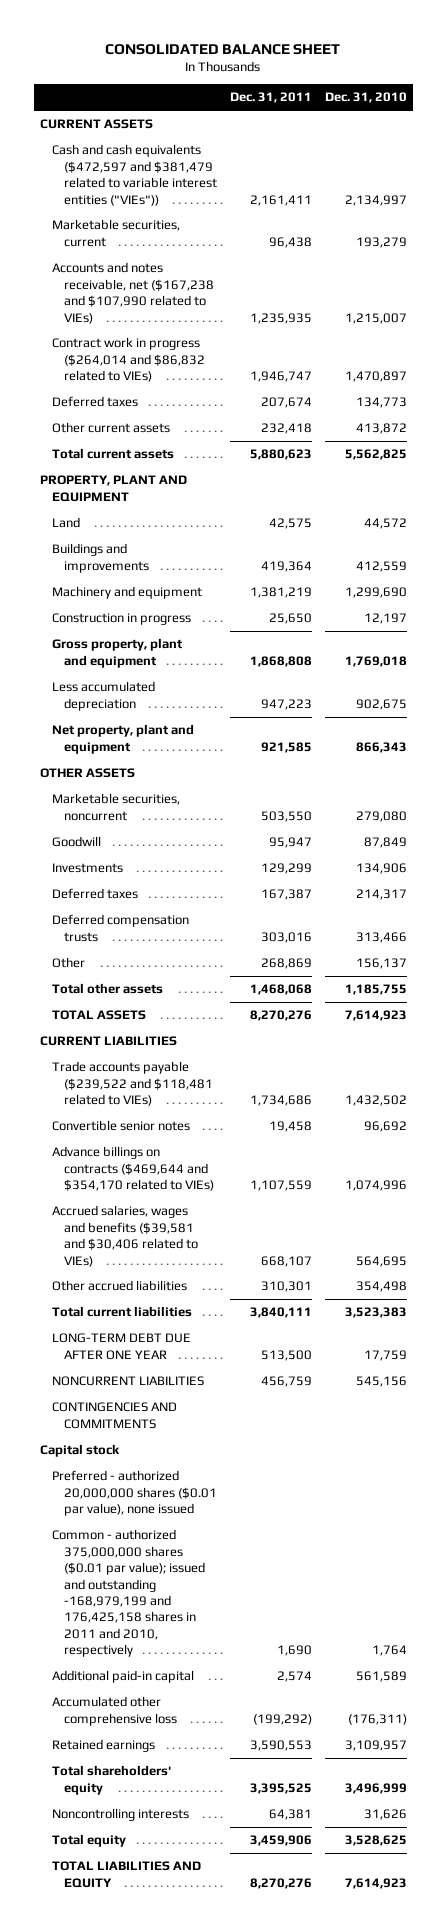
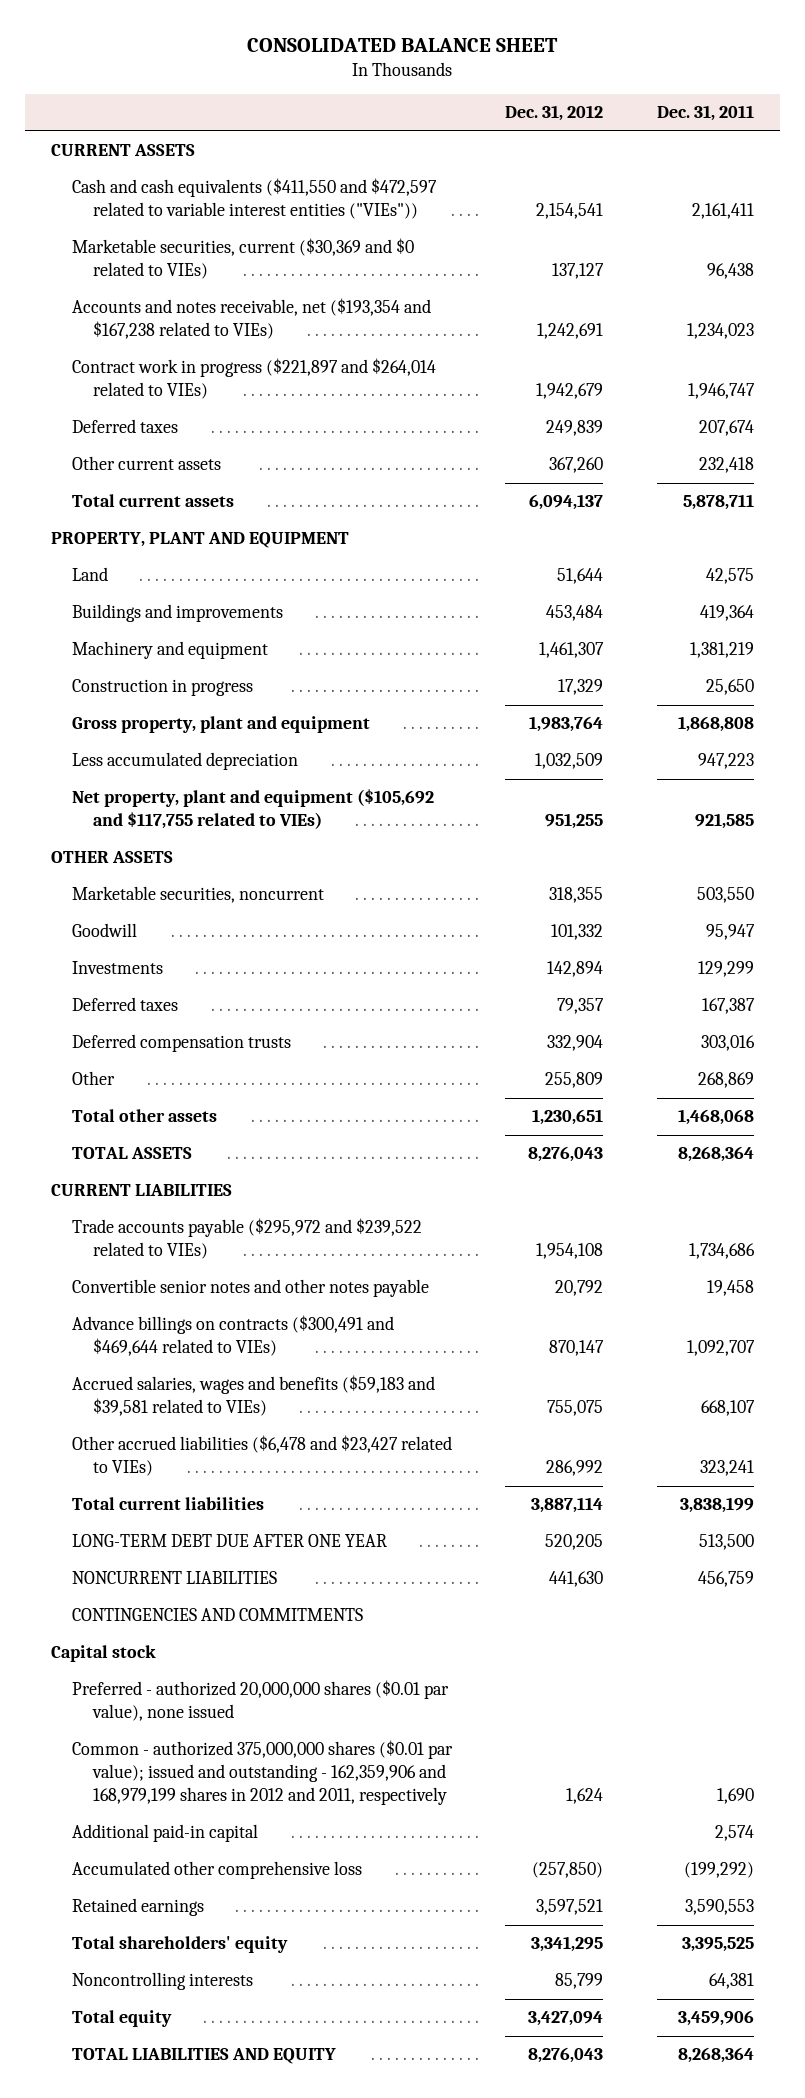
[324,92,407,104] Dec. 31, 2010 -> none
none -> [505,105,604,122] Dec. 31, 2012
[51,144,217,206] Cash and cash equivalents ($472,597 and $381,479 related to variable interest entities ("VIEs")) -> [72,178,438,220] Cash and cash equivalents ($411,550 and $472,597 related to variable interest entities ("VIEs"))
[51,219,180,247] Marketable securities, current -> [72,238,415,280] Marketable securities, current ($30,369 and $0 related to VIEs)
[51,262,214,324] Accounts and notes receivable, net ($167,238 and $107,990 related to VIEs) -> [72,298,432,340] Accounts and notes receivable, net ($193,354 and $167,238 related to VIEs)
[249,312,312,324] 1,235,935 -> [686,323,754,340] 1,234,023
[51,337,205,383] Contract work in progress ($264,014 and $86,832 related to VIEs) -> [72,358,437,400] Contract work in progress ($221,897 and $264,014 related to VIEs)
[249,449,312,461] 5,880,623 -> [682,494,754,511] 5,878,711
[51,724,194,754] Net property, plant and equipment -> [72,789,435,830] Net property, plant and equipment ($105,692 and $117,755 related to VIEs)
[249,1010,312,1022] 8,270,276 -> [677,1146,754,1163] 8,268,364
[51,1061,213,1107] Trade accounts payable ($239,522 and $118,481 related to VIEs) -> [72,1218,423,1260] Trade accounts payable ($295,972 and $239,522 related to VIEs)
[51,1120,190,1132] Convertible senior notes -> [72,1279,430,1298] Convertible senior notes and other notes payable
[51,1146,214,1192] Advance billings on contracts ($469,644 and $354,170 related to VIEs) -> [72,1315,395,1357] Advance billings on contracts ($300,491 and $469,644 related to VIEs)
[249,1180,312,1192] 1,107,559 -> [686,1340,755,1357] 1,092,707
[51,1205,198,1267] Accrued salaries, wages and benefits ($39,581 and $30,406 related to VIEs) -> [72,1375,436,1417] Accrued salaries, wages and benefits ($59,183 and $39,581 related to VIEs)
[51,1280,187,1292] Other accrued liabilities -> [72,1435,453,1477] Other accrued liabilities ($6,478 and $23,427 related to VIEs)
[260,1281,312,1293] 310,301 -> [699,1460,754,1477] 323,241
[249,1307,312,1319] 3,840,111 -> [679,1497,754,1514] 3,838,199
[51,1529,205,1658] Common - authorized 375,000,000 shares ($0.01 par value); issued and outstanding -168,979,199 and 176,425,158 shares in 2011 and 2010, respectively -> [72,1740,454,1806] Common - authorized 375,000,000 shares ($0.01 par value); issued and outstanding - 162,359,906 and 168,979,199 shares in 2012 and 2011, respectively
[249,1877,312,1889] 8,270,276 -> [677,2047,754,2064] 8,268,364

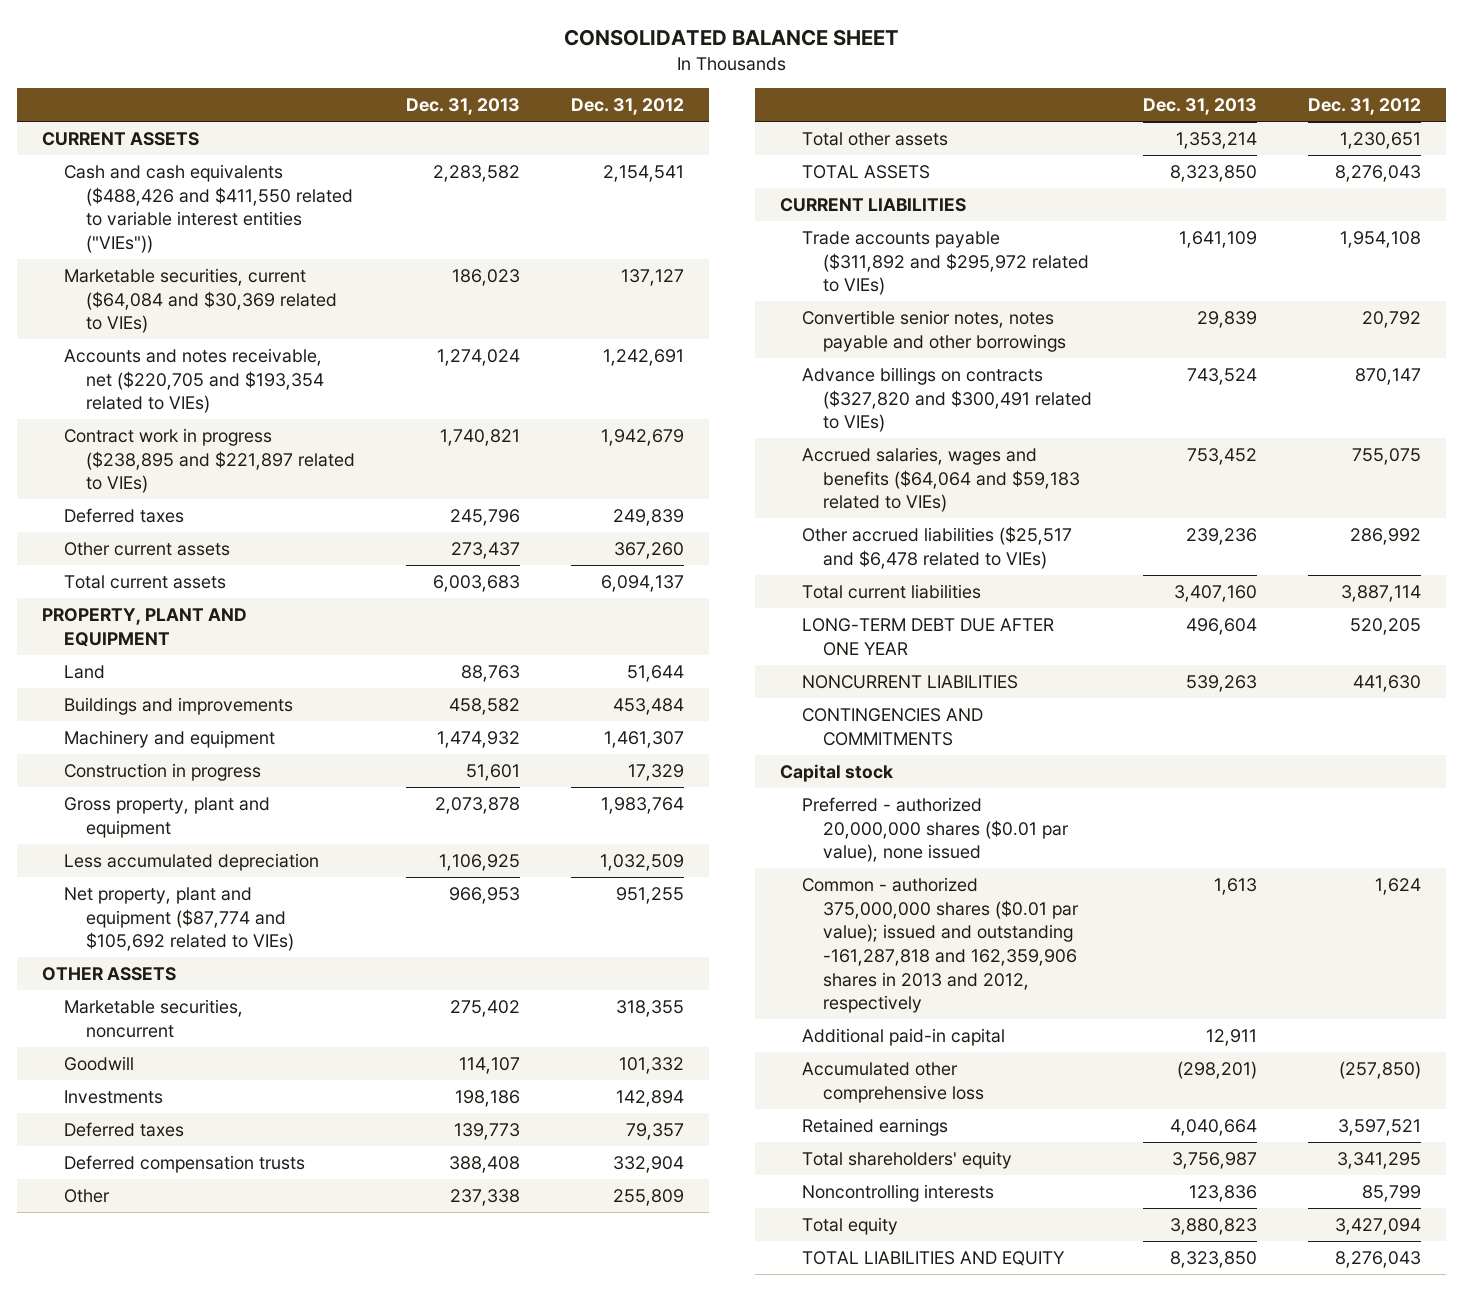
[656,105,754,122] Dec. 31, 2011 -> none
none -> [405,98,520,116] Dec. 31, 2013
[72,178,438,220] Cash and cash equivalents ($411,550 and $472,597 related to variable interest entities ("VIEs")) -> [64,163,353,253] Cash and cash equivalents ($488,426 and $411,550 related to variable interest entities ("VIEs"))
[72,238,415,280] Marketable securities, current ($30,369 and $0 related to VIEs) -> [64,267,337,334] Marketable securities, current ($64,084 and $30,369 related to VIEs)
[72,298,432,340] Accounts and notes receivable, net ($193,354 and $167,238 related to VIEs) -> [64,347,324,414] Accounts and notes receivable, net ($220,705 and $193,354 related to VIEs)
[72,358,437,400] Contract work in progress ($221,897 and $264,014 related to VIEs) -> [64,427,355,494] Contract work in progress ($238,895 and $221,897 related to VIEs)
[72,789,435,830] Net property, plant and equipment ($105,692 and $117,755 related to VIEs) -> [64,886,294,952] Net property, plant and equipment ($87,774 and $105,692 related to VIEs)
[72,1218,423,1260] Trade accounts payable ($295,972 and $239,522 related to VIEs) -> [801,230,1090,296] Trade accounts payable ($311,892 and $295,972 related to VIEs)
[72,1279,430,1298] Convertible senior notes and other notes payable -> [801,309,1067,352] Convertible senior notes, notes payable and other borrowings
[72,1315,395,1357] Advance billings on contracts ($300,491 and $469,644 related to VIEs) -> [801,366,1093,433] Advance billings on contracts ($327,820 and $300,491 related to VIEs)
[72,1375,436,1417] Accrued salaries, wages and benefits ($59,183 and $39,581 related to VIEs) -> [801,446,1081,513] Accrued salaries, wages and benefits ($64,064 and $59,183 related to VIEs)
[72,1435,453,1477] Other accrued liabilities ($6,478 and $23,427 related to VIEs) -> [801,525,1072,569] Other accrued liabilities ($25,517 and $6,478 related to VIEs)
[72,1740,454,1806] Common - authorized 375,000,000 shares ($0.01 par value); issued and outstanding - 162,359,906 and 168,979,199 shares in 2012 and 2011, respectively -> [801,876,1080,1014] Common - authorized 375,000,000 shares ($0.01 par value); issued and outstanding -161,287,818 and 162,359,906 shares in 2013 and 2012, respectively

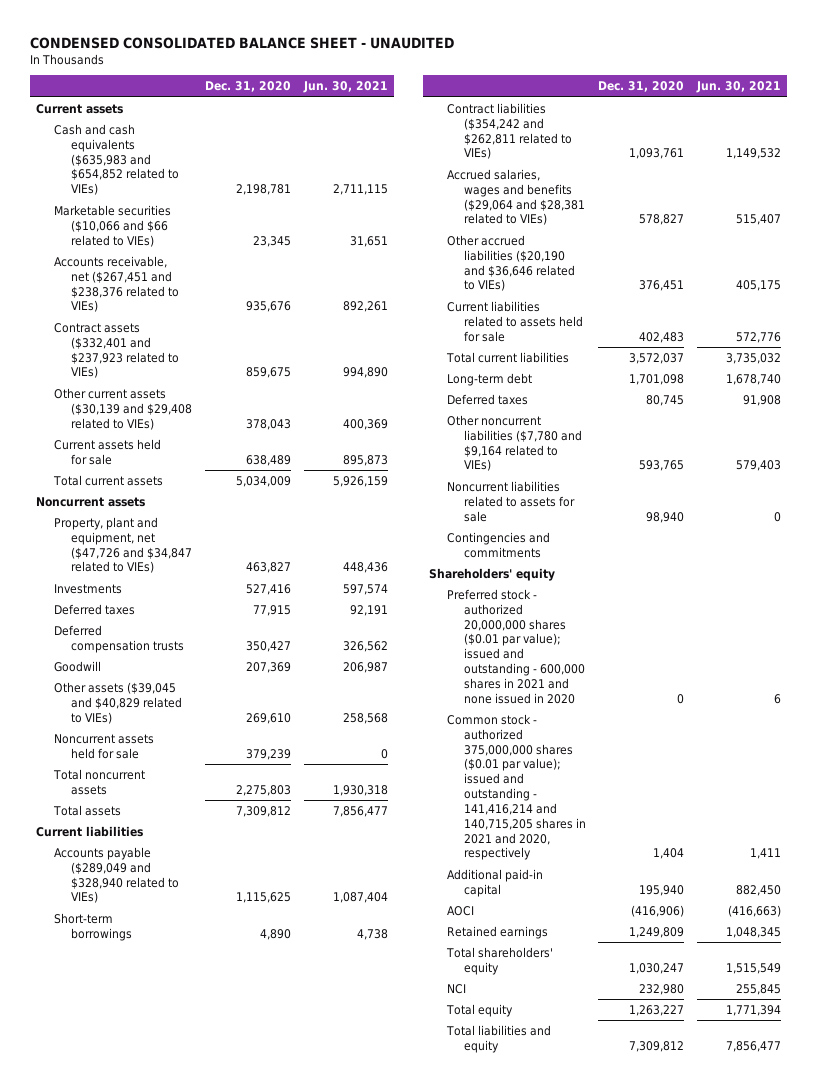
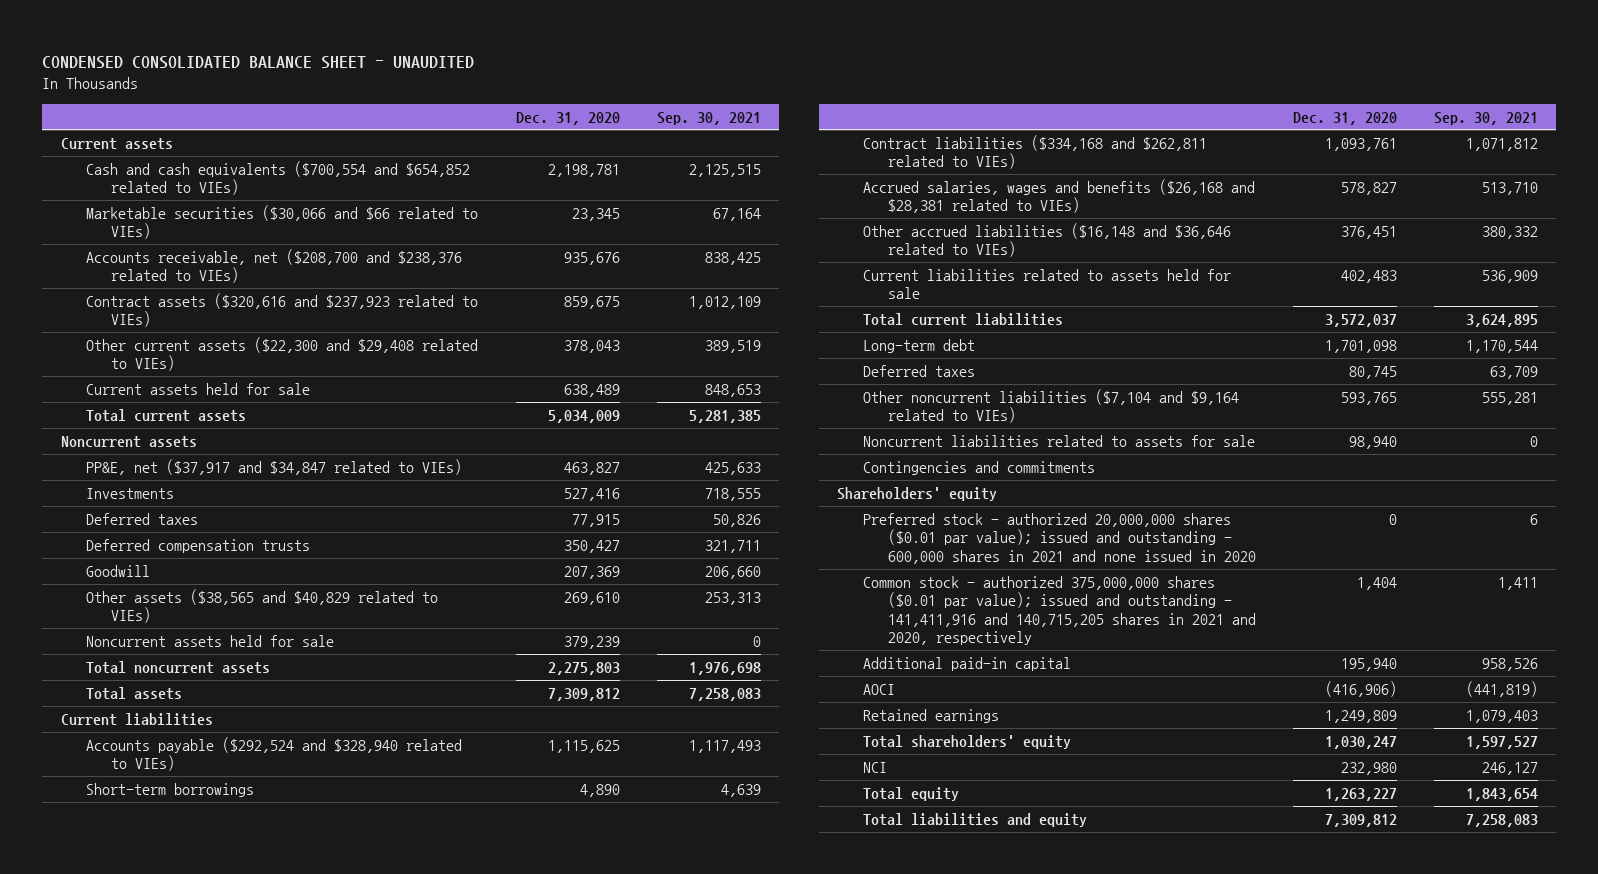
[302,81,388,94] Jun. 30, 2021 -> none
none -> [656,111,761,125] Sep. 30, 2021
[53,123,180,196] Cash and cash equivalents ($635,983 and $654,852 related to VIEs) -> [85,160,470,196] Cash and cash equivalents ($700,554 and $654,852 related to VIEs)
[53,204,171,247] Marketable securities ($10,066 and $66 related to VIEs) -> [85,204,478,240] Marketable securities ($30,066 and $66 related to VIEs)
[53,255,180,313] Accounts receivable, net ($267,451 and $238,376 related to VIEs) -> [85,248,462,284] Accounts receivable, net ($208,700 and $238,376 related to VIEs)
[53,322,180,379] Contract assets ($332,401 and $237,923 related to VIEs) -> [85,292,478,328] Contract assets ($320,616 and $237,923 related to VIEs)
[53,387,193,430] Other current assets ($30,139 and $29,408 related to VIEs) -> [85,336,478,372] Other current assets ($22,300 and $29,408 related to VIEs)
[53,516,193,574] Property, plant and equipment, net ($47,726 and $34,847 related to VIEs) -> [85,458,462,475] PP&E, net ($37,917 and $34,847 related to VIEs)
[53,681,183,724] Other assets ($39,045 and $40,829 related to VIEs) -> [85,588,438,624] Other assets ($38,565 and $40,829 related to VIEs)
[53,846,180,904] Accounts payable ($289,049 and $328,940 related to VIEs) -> [85,736,462,772] Accounts payable ($292,524 and $328,940 related to VIEs)
[446,102,573,160] Contract liabilities ($354,242 and $262,811 related to VIEs) -> [862,134,1207,170] Contract liabilities ($334,168 and $262,811 related to VIEs)
[446,168,586,226] Accrued salaries, wages and benefits ($29,064 and $28,381 related to VIEs) -> [862,178,1255,214] Accrued salaries, wages and benefits ($26,168 and $28,381 related to VIEs)
[446,234,576,292] Other accrued liabilities ($20,190 and $36,646 related to VIEs) -> [862,222,1231,258] Other accrued liabilities ($16,148 and $36,646 related to VIEs)
[446,414,583,472] Other noncurrent liabilities ($7,780 and $9,164 related to VIEs) -> [862,388,1239,424] Other noncurrent liabilities ($7,104 and $9,164 related to VIEs)
[446,713,587,861] Common stock - authorized 375,000,000 shares ($0.01 par value); issued and outstanding - 141,416,214 and 140,715,205 shares in 2021 and 2020, respectively -> [862,575,1256,646] Common stock - authorized 375,000,000 shares ($0.01 par value); issued and outstanding - 141,411,916 and 140,715,205 shares in 2021 and 2020, respectively

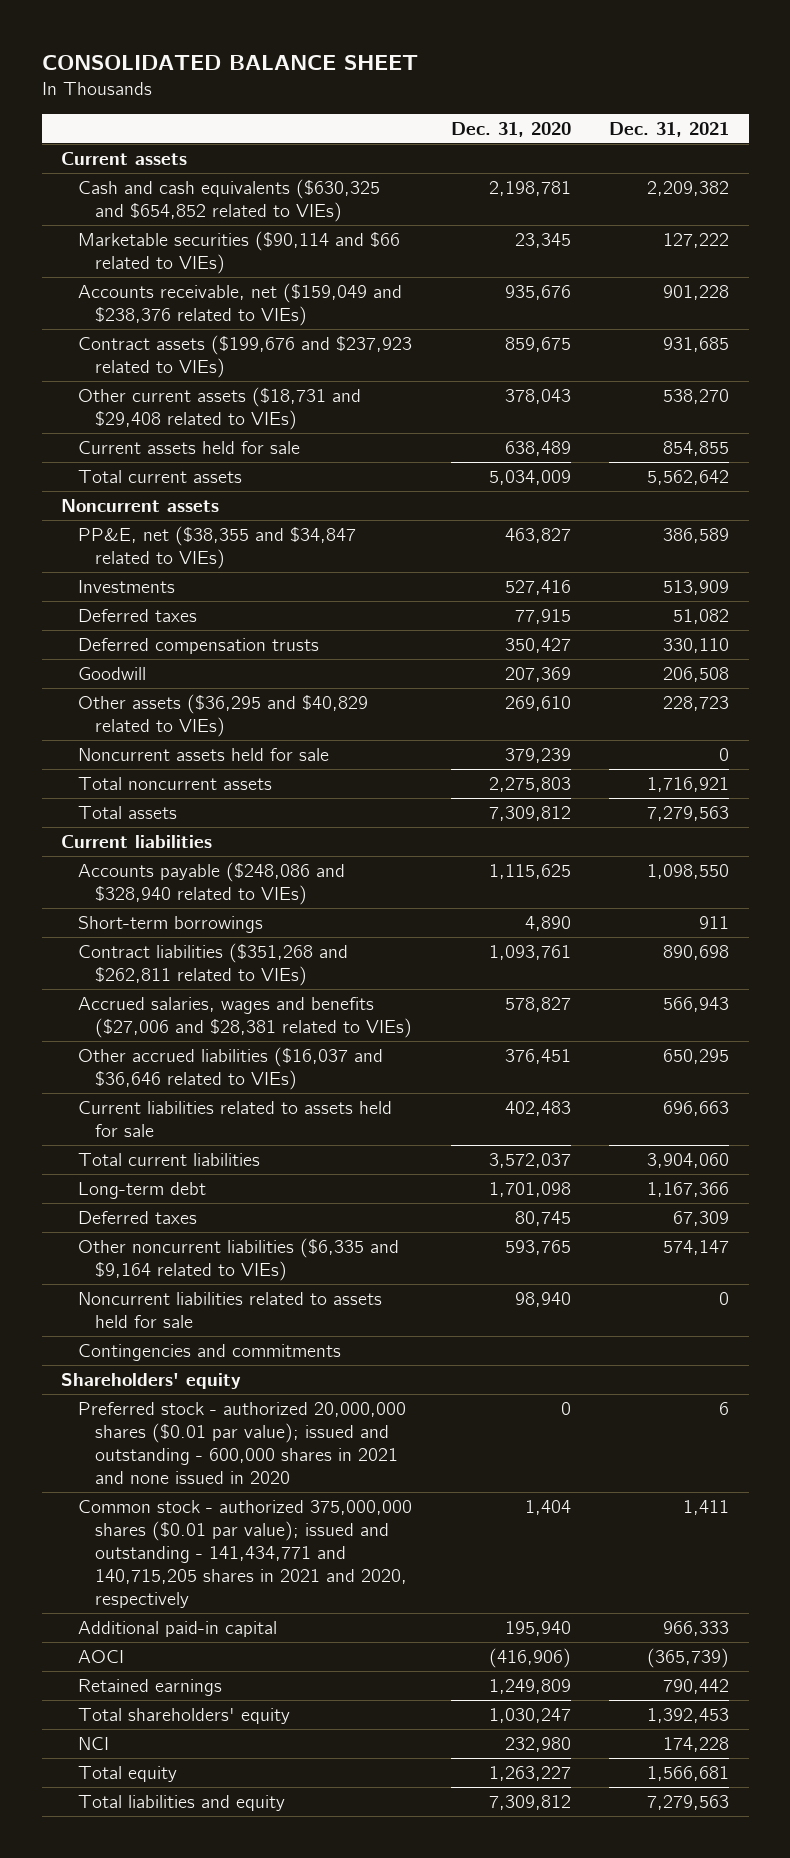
[42,55,475,69] CONDENSED CONSOLIDATED BALANCE SHEET - UNAUDITED -> [41,55,418,71] CONSOLIDATED BALANCE SHEET
[656,111,761,125] Sep. 30, 2021 -> none
none -> [609,121,730,137] Dec. 31, 2021
[85,160,470,196] Cash and cash equivalents ($700,554 and $654,852 related to VIEs) -> [77,178,380,222] Cash and cash equivalents ($630,325 and $654,852 related to VIEs)
[85,204,478,240] Marketable securities ($30,066 and $66 related to VIEs) -> [77,230,400,274] Marketable securities ($90,114 and $66 related to VIEs)
[85,248,462,284] Accounts receivable, net ($208,700 and $238,376 related to VIEs) -> [77,282,402,326] Accounts receivable, net ($159,049 and $238,376 related to VIEs)
[85,292,478,328] Contract assets ($320,616 and $237,923 related to VIEs) -> [77,334,412,378] Contract assets ($199,676 and $237,923 related to VIEs)
[85,336,478,372] Other current assets ($22,300 and $29,408 related to VIEs) -> [77,386,361,430] Other current assets ($18,731 and $29,408 related to VIEs)
[85,458,462,475] PP&E, net ($37,917 and $34,847 related to VIEs) -> [77,525,356,569] PP&E, net ($38,355 and $34,847 related to VIEs)
[85,588,438,624] Other assets ($38,565 and $40,829 related to VIEs) -> [77,693,368,737] Other assets ($36,295 and $40,829 related to VIEs)
[85,736,462,772] Accounts payable ($292,524 and $328,940 related to VIEs) -> [77,861,345,905] Accounts payable ($248,086 and $328,940 related to VIEs)
[862,134,1207,170] Contract liabilities ($334,168 and $262,811 related to VIEs) -> [77,942,348,986] Contract liabilities ($351,268 and $262,811 related to VIEs)
[862,178,1255,214] Accrued salaries, wages and benefits ($26,168 and $28,381 related to VIEs) -> [77,996,412,1038] Accrued salaries, wages and benefits ($27,006 and $28,381 related to VIEs)
[862,222,1231,258] Other accrued liabilities ($16,148 and $36,646 related to VIEs) -> [77,1046,383,1090] Other accrued liabilities ($16,037 and $36,646 related to VIEs)
[862,388,1239,424] Other noncurrent liabilities ($7,104 and $9,164 related to VIEs) -> [77,1237,399,1281] Other noncurrent liabilities ($6,335 and $9,164 related to VIEs)
[862,434,1255,447] Noncurrent liabilities related to assets for sale -> [77,1291,382,1328] Noncurrent liabilities related to assets held for sale
[862,575,1256,646] Common stock - authorized 375,000,000 shares ($0.01 par value); issued and outstanding - 141,411,916 and 140,715,205 shares in 2021 and 2020, respectively -> [77,1499,412,1608] Common stock - authorized 375,000,000 shares ($0.01 par value); issued and outstanding - 141,434,771 and 140,715,205 shares in 2021 and 2020, respectively

